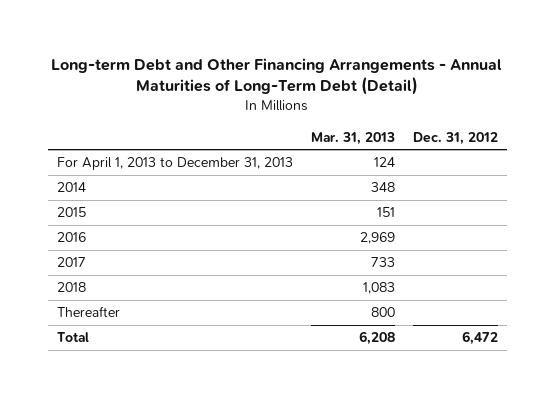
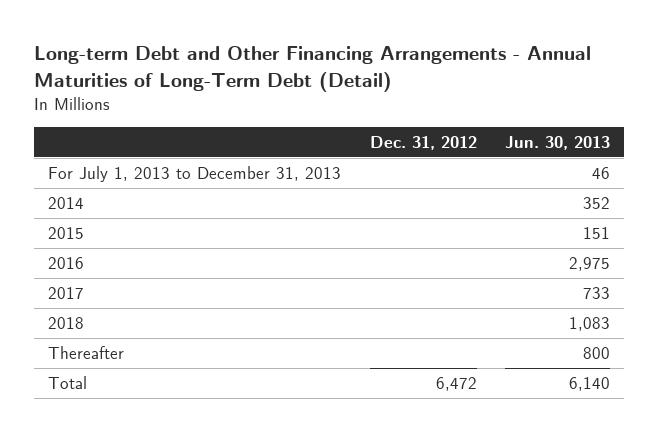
[310,131,395,145] Mar. 31, 2013 -> none
none -> [505,135,611,150] Jun. 30, 2013
[56,157,293,171] For April 1, 2013 to December 31, 2013 -> [48,165,342,182] For July 1, 2013 to December 31, 2013

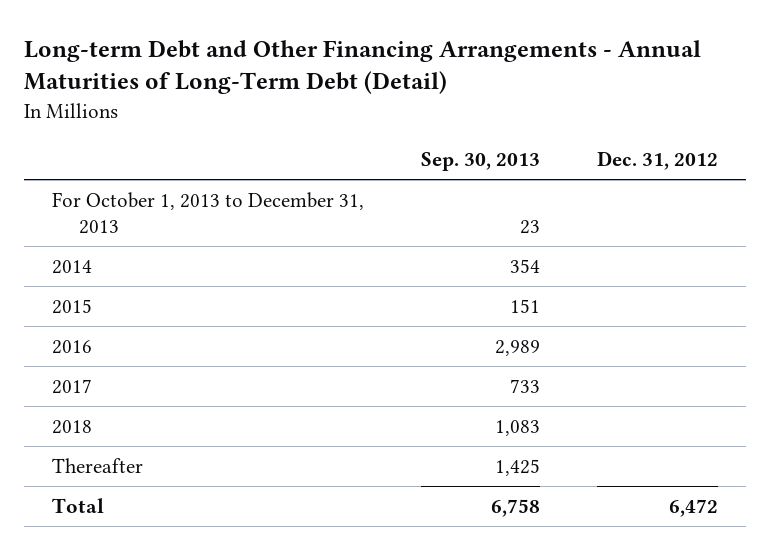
[505,135,611,150] Jun. 30, 2013 -> none
none -> [421,152,541,172] Sep. 30, 2013
[48,165,342,182] For July 1, 2013 to December 31, 2013 -> [52,191,365,234] For October 1, 2013 to December 31, 2013

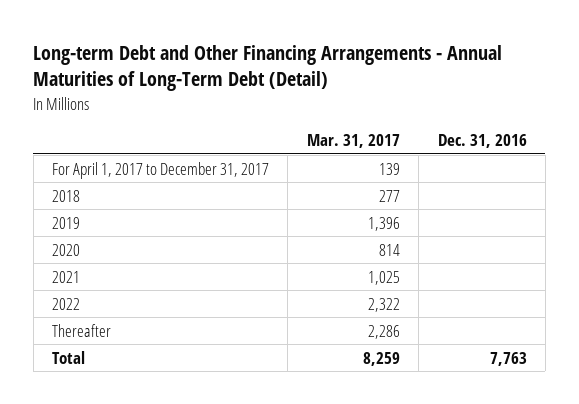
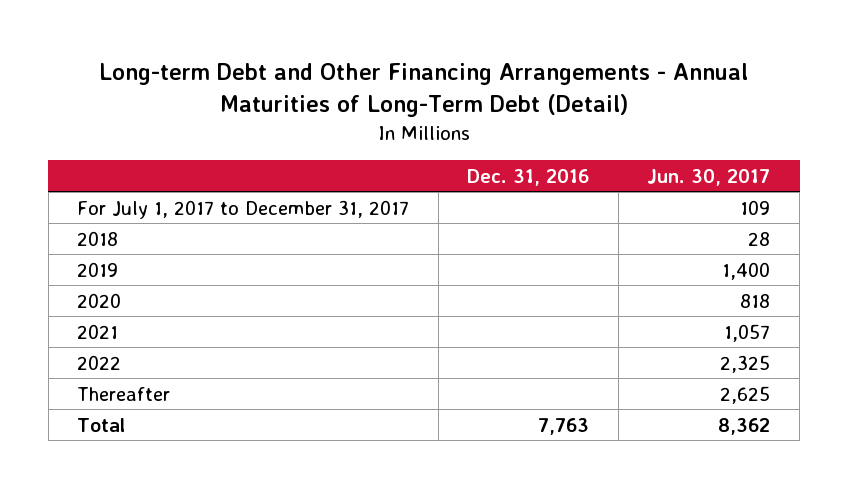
[306,134,400,149] Mar. 31, 2017 -> none
none -> [647,168,771,186] Jun. 30, 2017
[52,161,270,179] For April 1, 2017 to December 31, 2017 -> [77,199,410,219] For July 1, 2017 to December 31, 2017

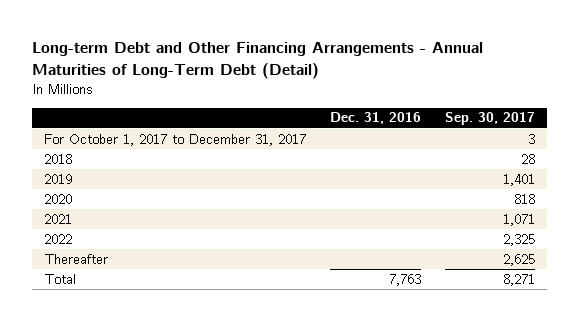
[647,168,771,186] Jun. 30, 2017 -> none
none -> [444,112,535,126] Sep. 30, 2017
[77,199,410,219] For July 1, 2017 to December 31, 2017 -> [43,133,306,146] For October 1, 2017 to December 31, 2017

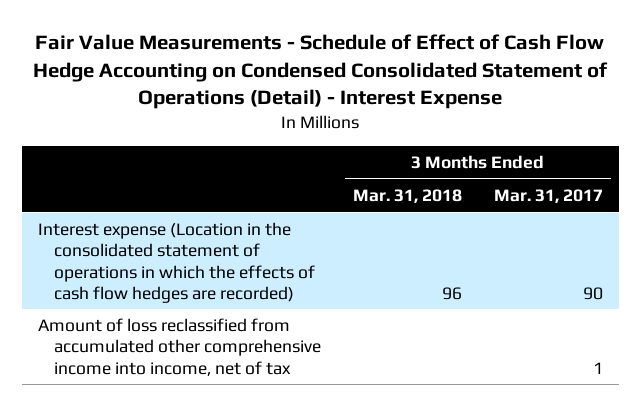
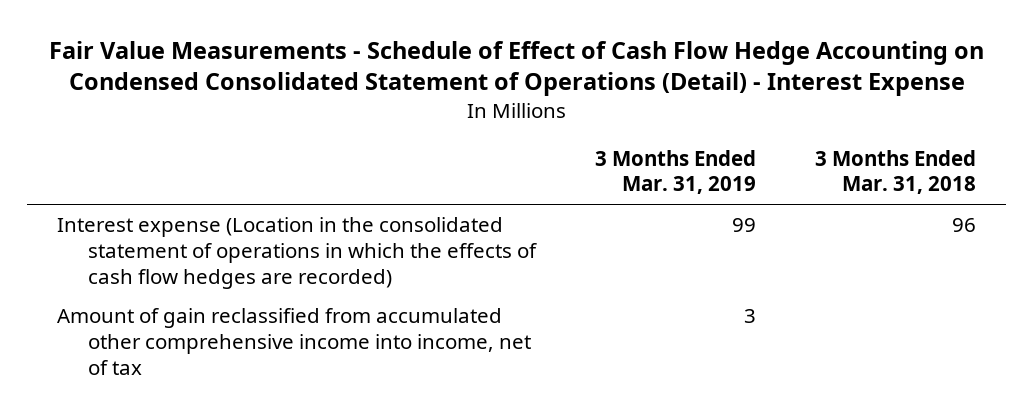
[494,188,604,203] Mar. 31, 2017 -> none
none -> [595,149,757,195] 3 Months Ended Mar. 31, 2019
[37,318,321,376] Amount of loss reclassified from accumulated other comprehensive income into income, net of tax -> [56,308,532,375] Amount of gain reclassified from accumulated other comprehensive income into income, net of tax

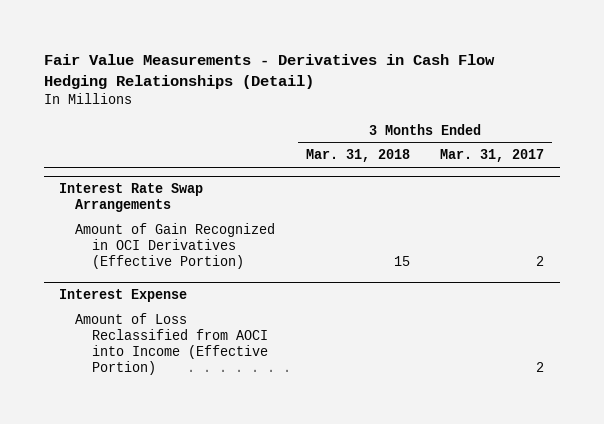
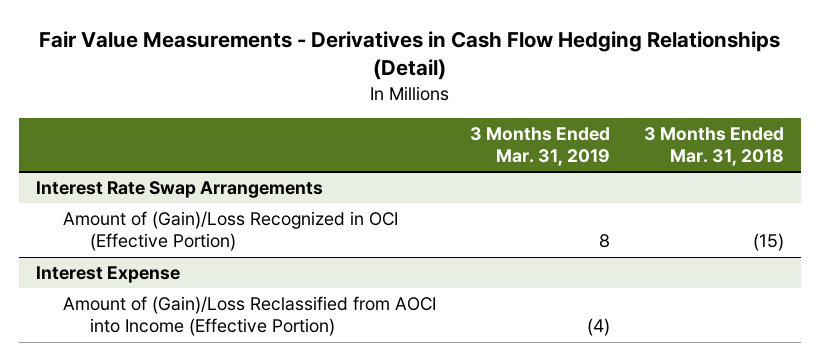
[440,149,545,163] Mar. 31, 2017 -> none
none -> [470,126,611,167] 3 Months Ended Mar. 31, 2019
[75,222,276,270] Amount of Gain Recognized in OCI Derivatives (Effective Portion) -> [62,211,398,252] Amount of (Gain)/Loss Recognized in OCI (Effective Portion)
[393,256,410,267] 15 -> [753,233,785,252] (15)
[75,312,268,376] Amount of Loss Reclassified from AOCI into Income (Effective Portion) -> [62,296,436,337] Amount of (Gain)/Loss Reclassified from AOCI into Income (Effective Portion)

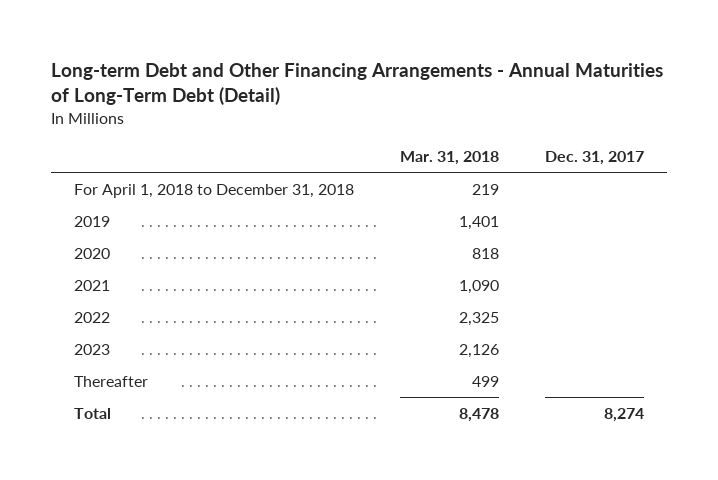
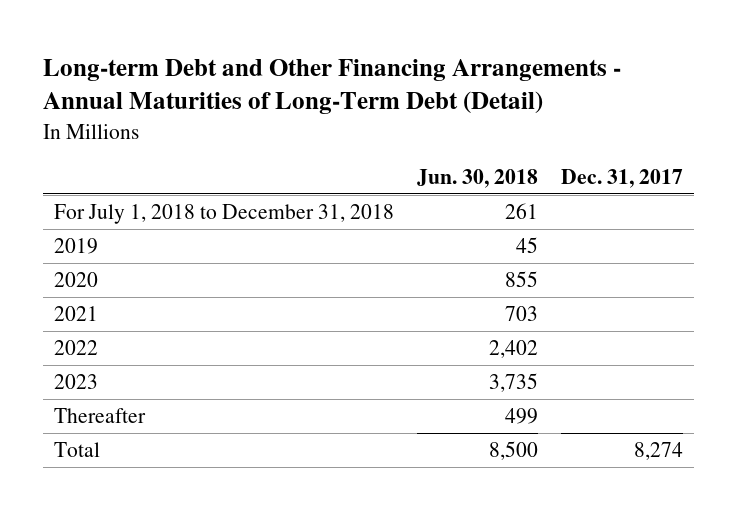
[400,150,500,165] Mar. 31, 2018 -> none
none -> [416,169,538,189] Jun. 30, 2018
[74,184,355,199] For April 1, 2018 to December 31, 2018 -> [53,203,394,224] For July 1, 2018 to December 31, 2018

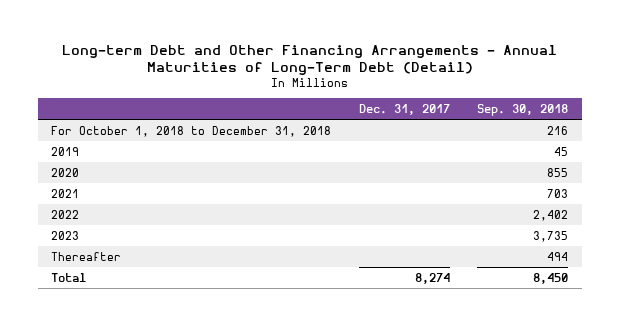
[416,169,538,189] Jun. 30, 2018 -> none
none -> [477,103,569,116] Sep. 30, 2018
[53,203,394,224] For July 1, 2018 to December 31, 2018 -> [51,125,332,137] For October 1, 2018 to December 31, 2018

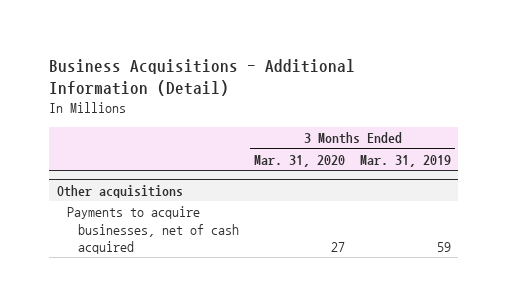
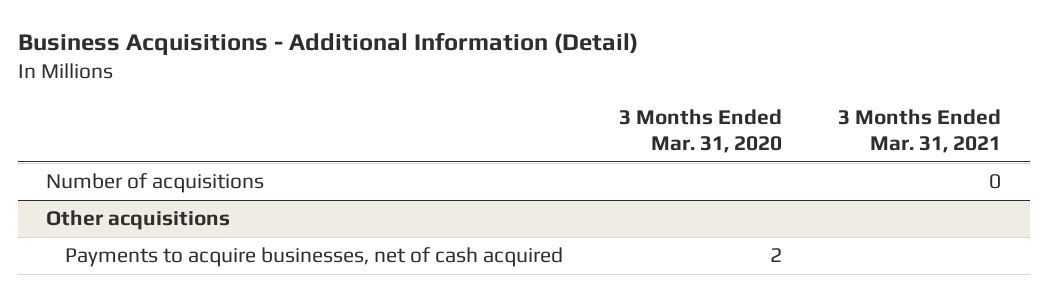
[360,154,452,167] Mar. 31, 2019 -> none
none -> [838,109,1002,153] 3 Months Ended Mar. 31, 2021
none -> [45,173,264,194] Number of acquisitions
[331,241,346,252] 27 -> [770,248,783,263] 2

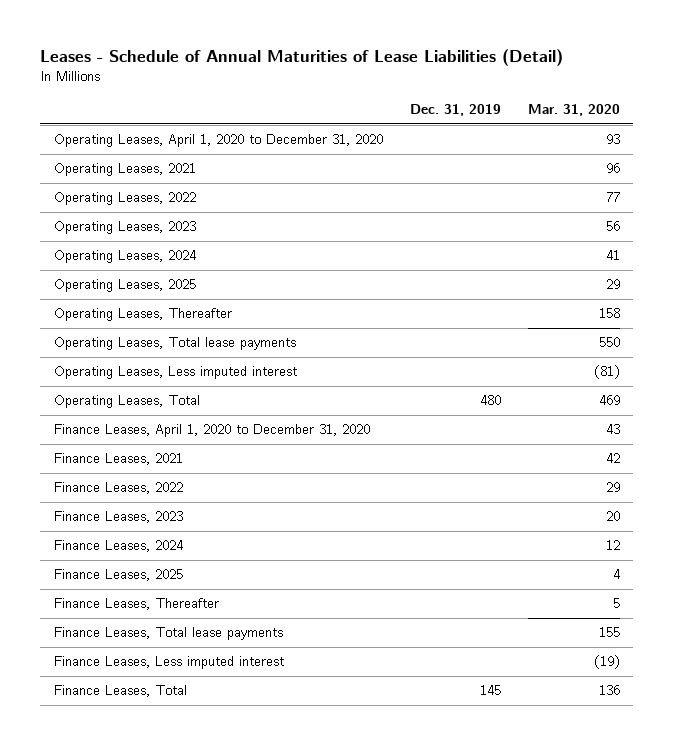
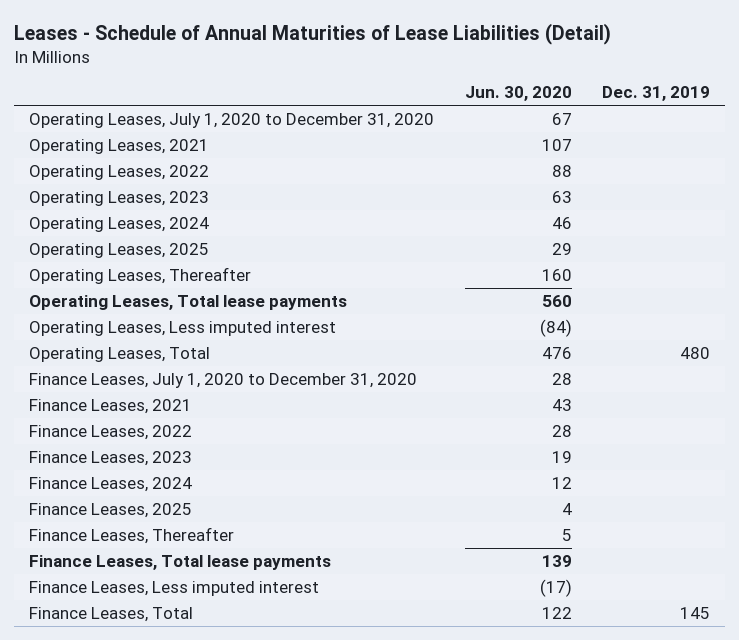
[527,104,620,117] Mar. 31, 2020 -> none
none -> [464,86,572,102] Jun. 30, 2020
[53,134,383,148] Operating Leases, April 1, 2020 to December 31, 2020 -> [29,112,435,128] Operating Leases, July 1, 2020 to December 31, 2020
[53,424,370,438] Finance Leases, April 1, 2020 to December 31, 2020 -> [29,372,418,388] Finance Leases, July 1, 2020 to December 31, 2020

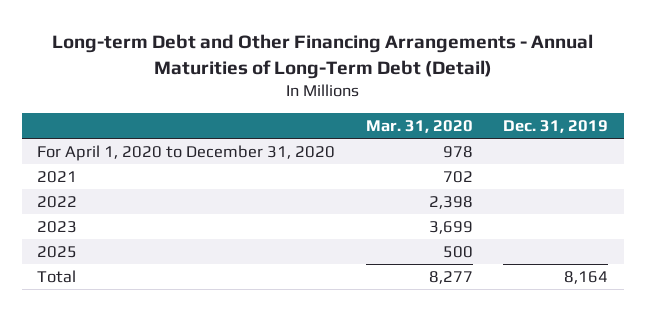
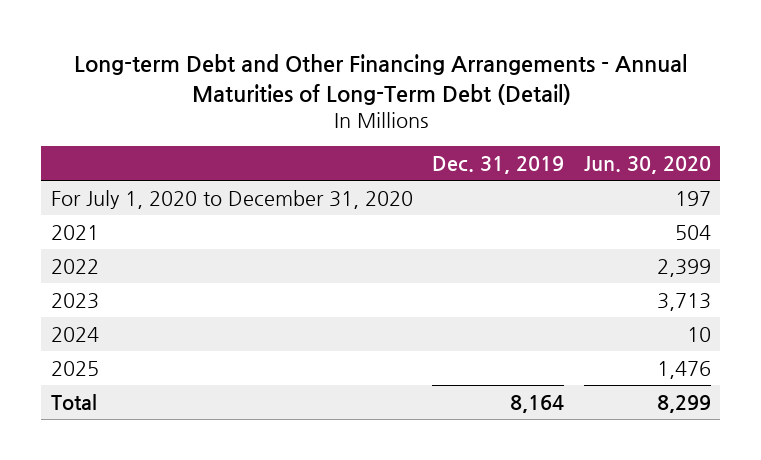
[365,119,473,133] Mar. 31, 2020 -> none
none -> [583,156,711,175] Jun. 30, 2020
[37,145,336,162] For April 1, 2020 to December 31, 2020 -> [50,189,413,209] For July 1, 2020 to December 31, 2020
none -> [50,326,99,342] 2024

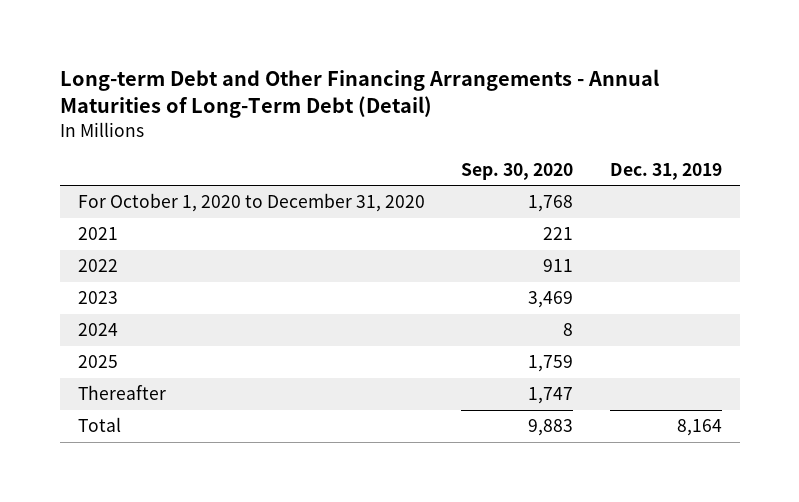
[583,156,711,175] Jun. 30, 2020 -> none
none -> [461,162,574,180] Sep. 30, 2020
[50,189,413,209] For July 1, 2020 to December 31, 2020 -> [77,193,425,213] For October 1, 2020 to December 31, 2020
none -> [77,385,166,401] Thereafter

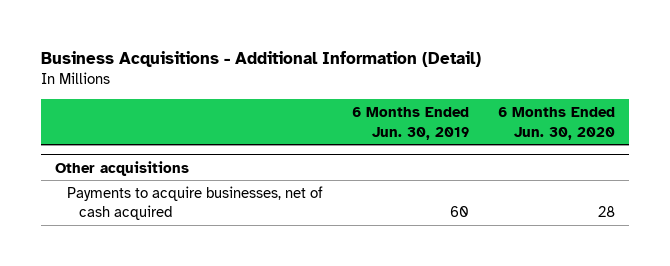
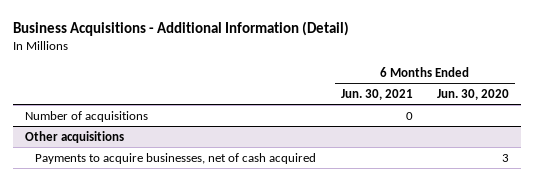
[352,107,470,140] 6 Months Ended Jun. 30, 2019 -> none
none -> [340,89,413,101] Jun. 30, 2021
none -> [25,110,149,122] Number of acquisitions
[597,206,615,218] 28 -> [501,153,509,162] 3

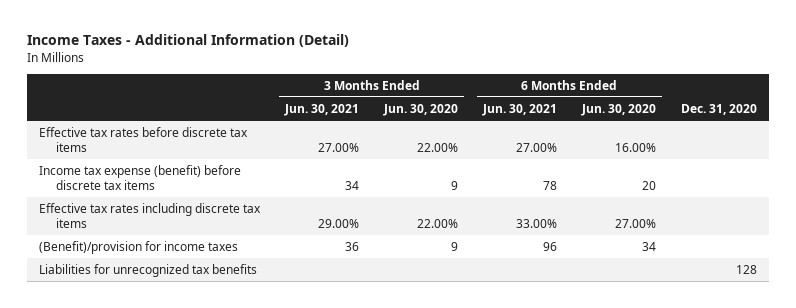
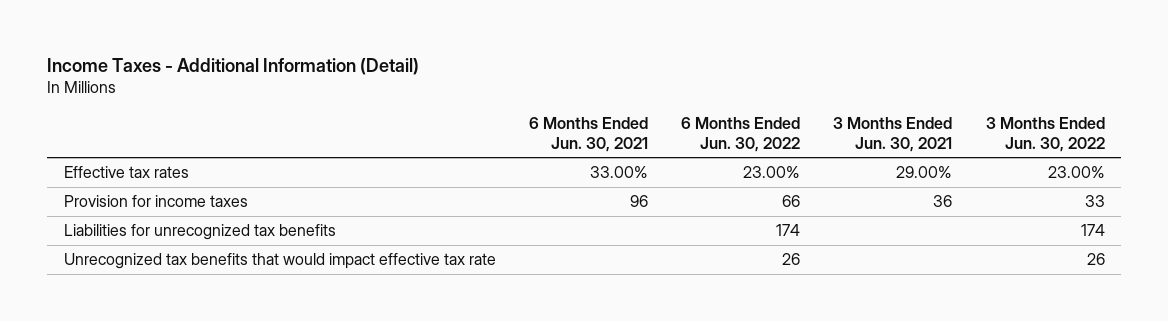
[382,103,458,116] Jun. 30, 2020 -> none
[580,103,656,116] Jun. 30, 2020 -> none
[680,103,757,115] Dec. 31, 2020 -> none
none -> [681,116,801,152] 6 Months Ended Jun. 30, 2022
none -> [985,116,1105,152] 3 Months Ended Jun. 30, 2022
[39,126,249,153] Effective tax rates before discrete tax items -> none
[39,164,242,191] Income tax expense (benefit) before discrete tax items -> none
[39,202,262,229] Effective tax rates including discrete tax items -> [63,166,189,179] Effective tax rates
[39,240,239,254] (Benefit)/provision for income taxes -> [63,195,248,208] Provision for income taxes
none -> [63,253,496,270] Unrecognized tax benefits that would impact effective tax rate

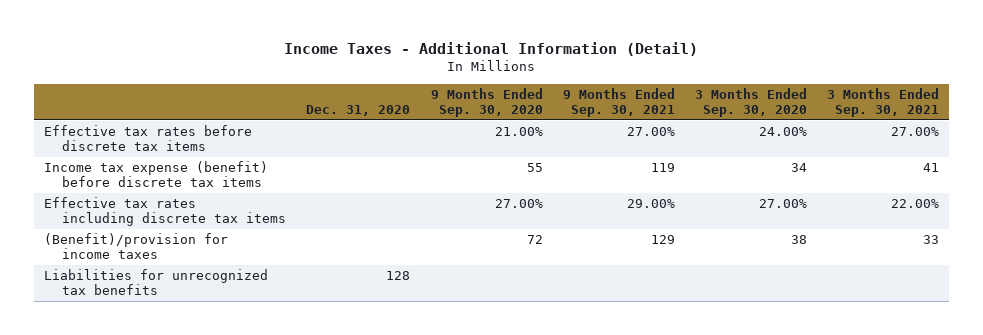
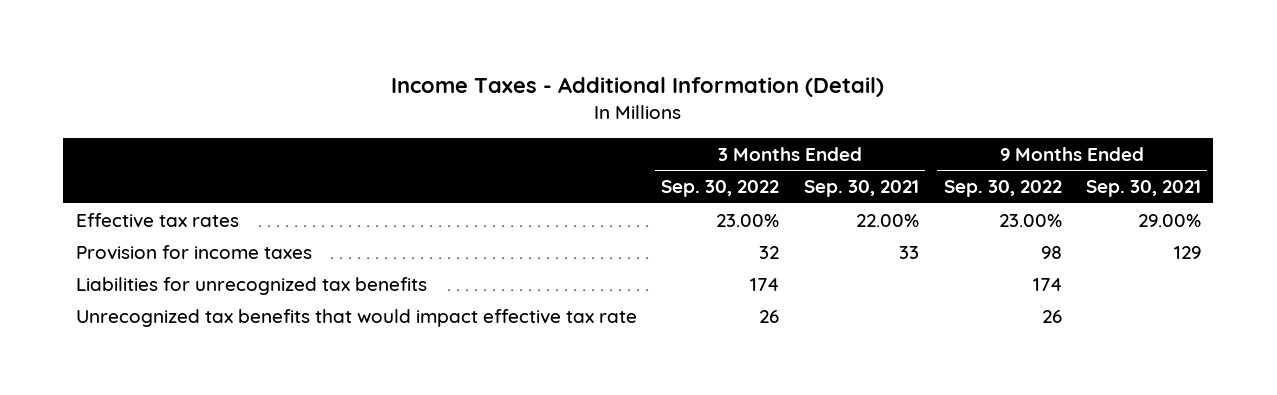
[306,104,411,116] Dec. 31, 2020 -> none
[430,87,543,117] 9 Months Ended Sep. 30, 2020 -> none
[694,87,807,117] 3 Months Ended Sep. 30, 2020 -> none
none -> [661,180,780,198] Sep. 30, 2022
none -> [943,180,1062,198] Sep. 30, 2022
[43,125,252,152] Effective tax rates before discrete tax items -> none
[43,161,268,188] Income tax expense (benefit) before discrete tax items -> none
[43,197,287,227] Effective tax rates including discrete tax items -> [75,212,239,228] Effective tax rates
[43,233,228,260] (Benefit)/provision for income taxes -> [75,244,312,260] Provision for income taxes
none -> [75,308,637,327] Unrecognized tax benefits that would impact effective tax rate

